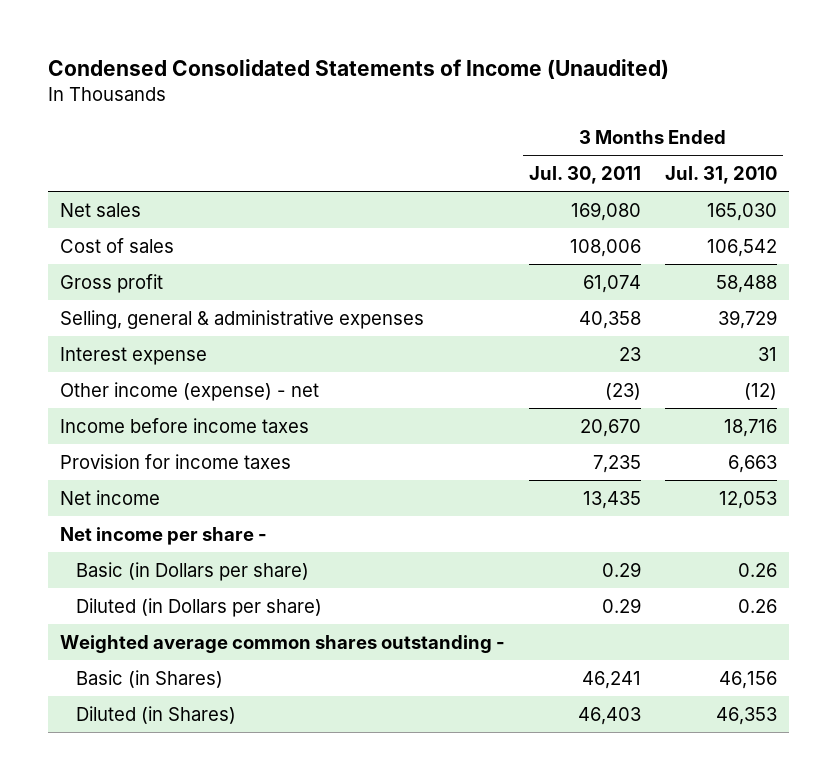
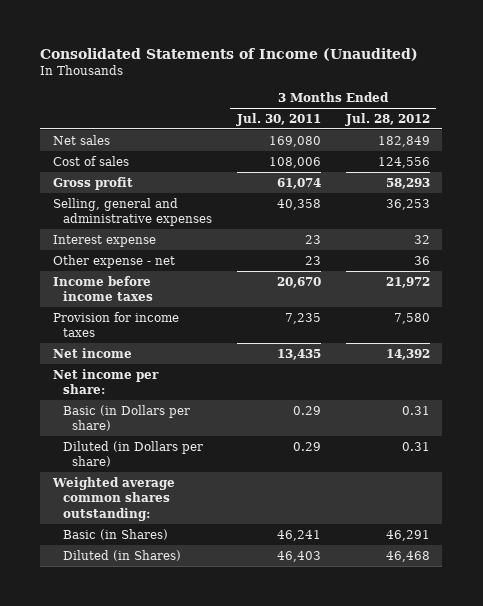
[47,59,669,80] Condensed Consolidated Statements of Income (Unaudited) -> [40,47,419,61] Consolidated Statements of Income (Unaudited)
[664,165,777,184] Jul. 31, 2010 -> none
none -> [344,112,430,126] Jul. 28, 2012
[59,309,424,329] Selling, general & administrative expenses -> [52,197,212,227] Selling, general and administrative expenses
[59,381,319,401] Other income (expense) - net -> [52,254,175,268] Other expense - net
[604,382,641,400] (23) -> [304,255,321,265] 23
[59,526,267,545] Net income per share - -> [52,368,159,395] Net income per share:
[59,634,505,653] Weighted average common shares outstanding - -> [51,476,175,521] Weighted average common shares outstanding:

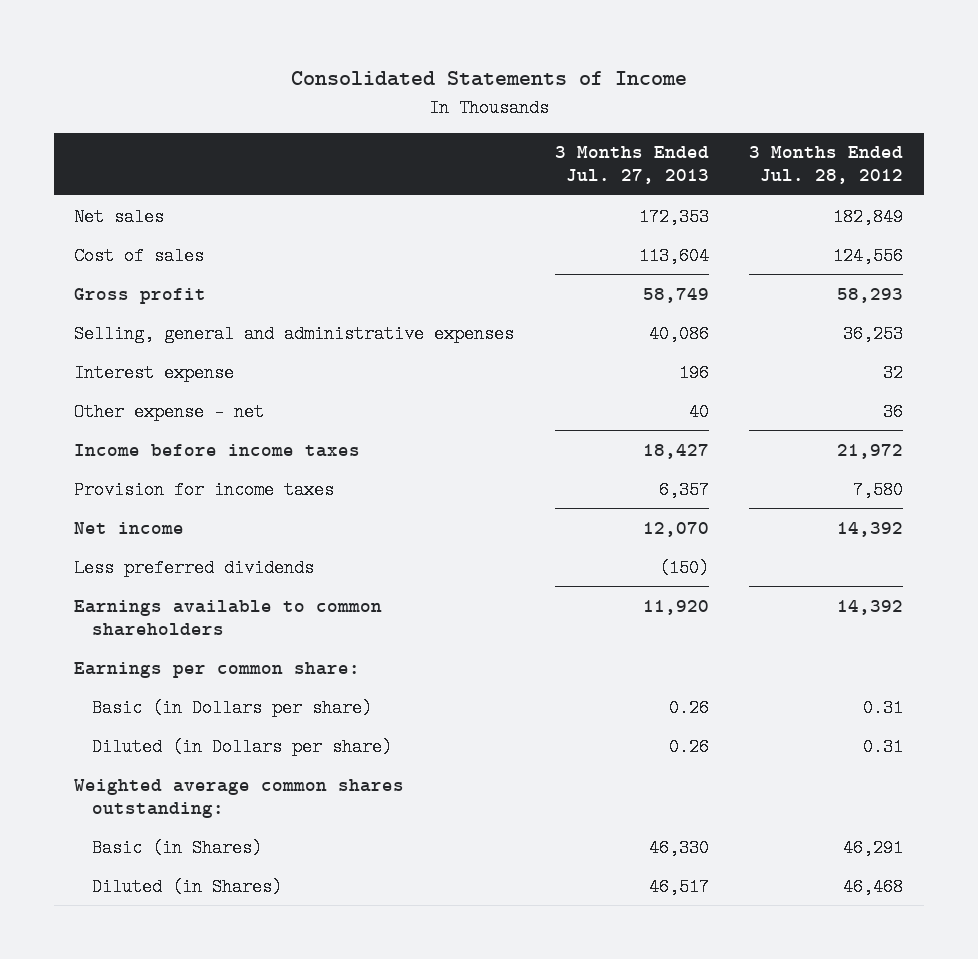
[40,47,419,61] Consolidated Statements of Income (Unaudited) -> [290,71,687,87] Consolidated Statements of Income
[235,112,321,126] Jul. 30, 2011 -> none
none -> [554,146,709,185] 3 Months Ended Jul. 27, 2013
[52,368,159,395] Net income per share: -> none
none -> [74,558,315,577] Less preferred dividends
none -> [74,599,383,636] Earnings available to common shareholders
none -> [74,661,361,678] Earnings per common share:

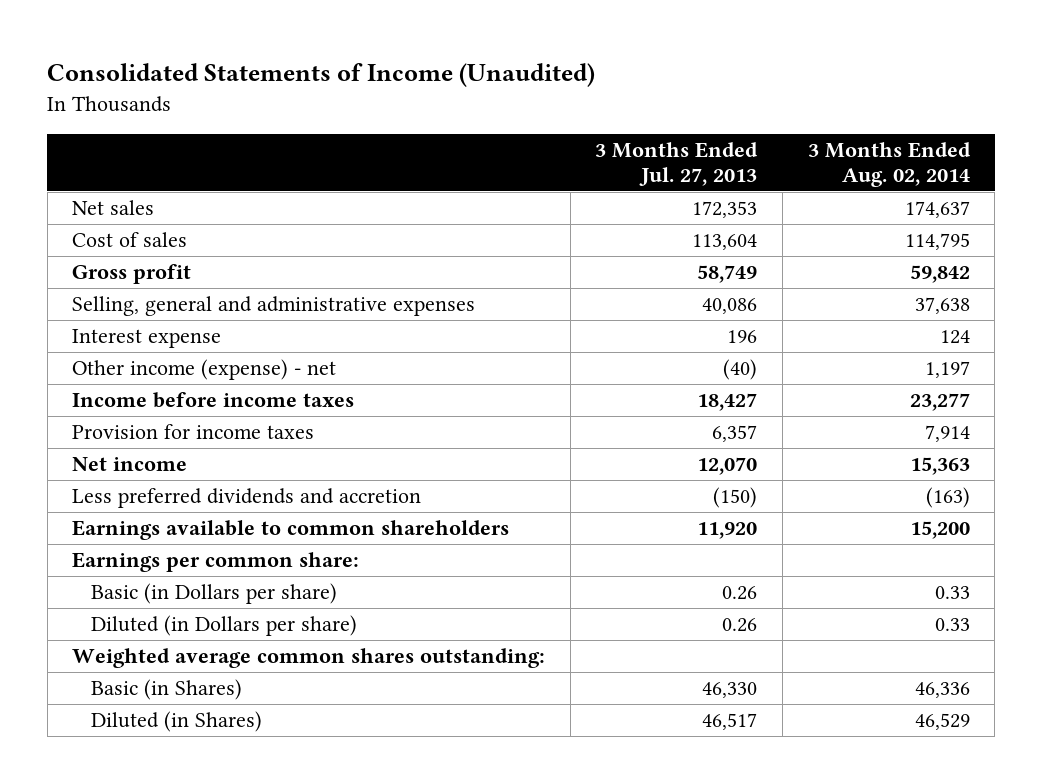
[290,71,687,87] Consolidated Statements of Income -> [47,63,596,88] Consolidated Statements of Income (Unaudited)
[749,146,904,185] 3 Months Ended Jul. 28, 2012 -> none
none -> [807,141,971,188] 3 Months Ended Aug. 02, 2014
[74,402,265,421] Other expense - net -> [72,359,337,381] Other income (expense) - net
[688,402,709,421] 40 -> [723,359,758,381] (40)
[74,558,315,577] Less preferred dividends -> [72,488,422,509] Less preferred dividends and accretion

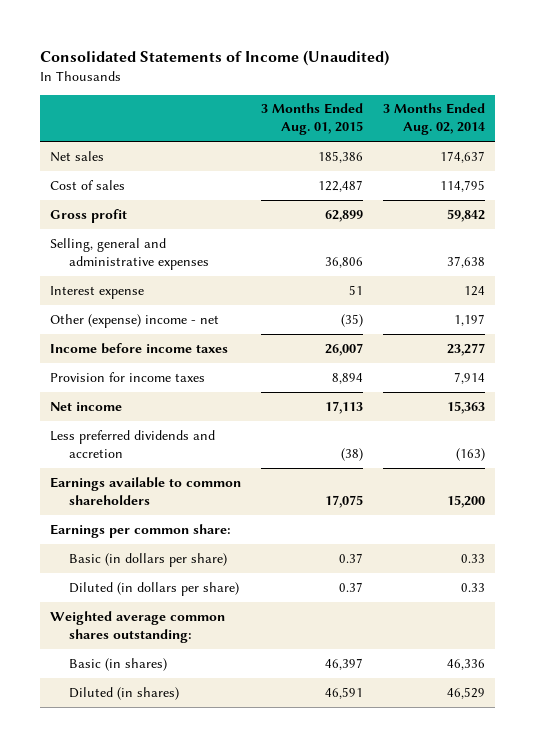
[595,141,759,187] 3 Months Ended Jul. 27, 2013 -> none
none -> [261,103,364,136] 3 Months Ended Aug. 01, 2015
[72,359,337,381] Other income (expense) - net -> [50,313,220,328] Other (expense) income - net
[91,583,338,605] Basic (in Dollars per share) -> [68,552,227,567] Basic (in dollars per share)
[91,615,358,637] Diluted (in Dollars per share) -> [68,581,239,596] Diluted (in dollars per share)
[91,679,243,701] Basic (in Shares) -> [68,657,167,671] Basic (in shares)
[91,711,263,733] Diluted (in Shares) -> [68,686,179,700] Diluted (in shares)

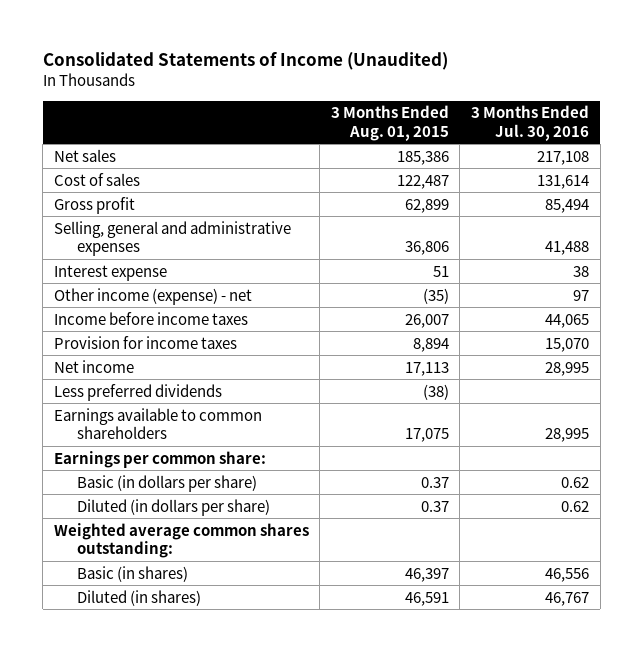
[382,103,485,136] 3 Months Ended Aug. 02, 2014 -> none
none -> [471,105,590,141] 3 Months Ended Jul. 30, 2016
[50,313,220,328] Other (expense) income - net -> [53,287,252,305] Other income (expense) - net
[50,429,216,458] Less preferred dividends and accretion -> [53,383,222,401] Less preferred dividends

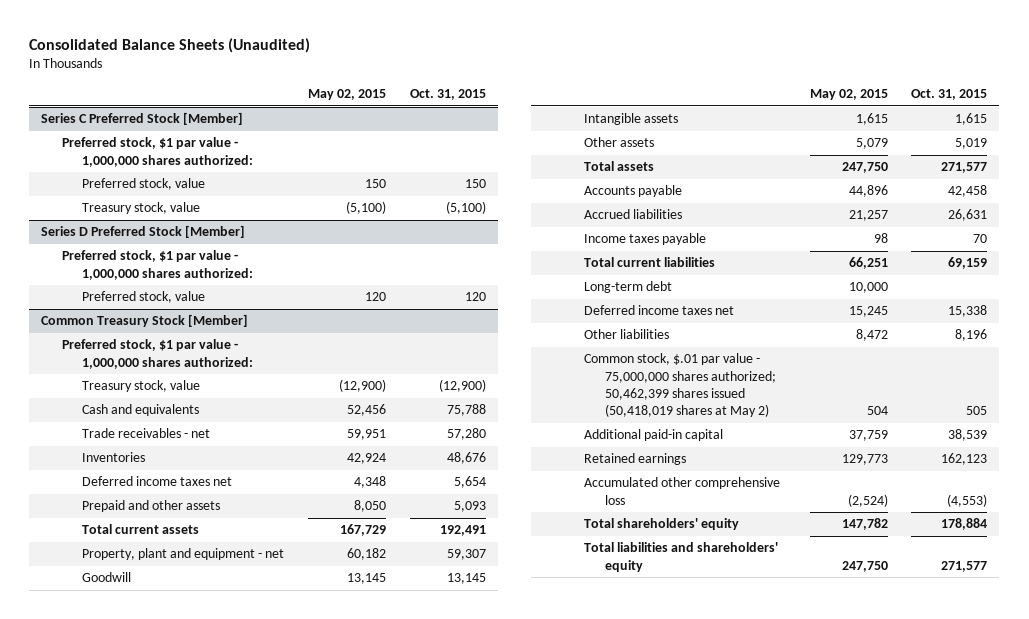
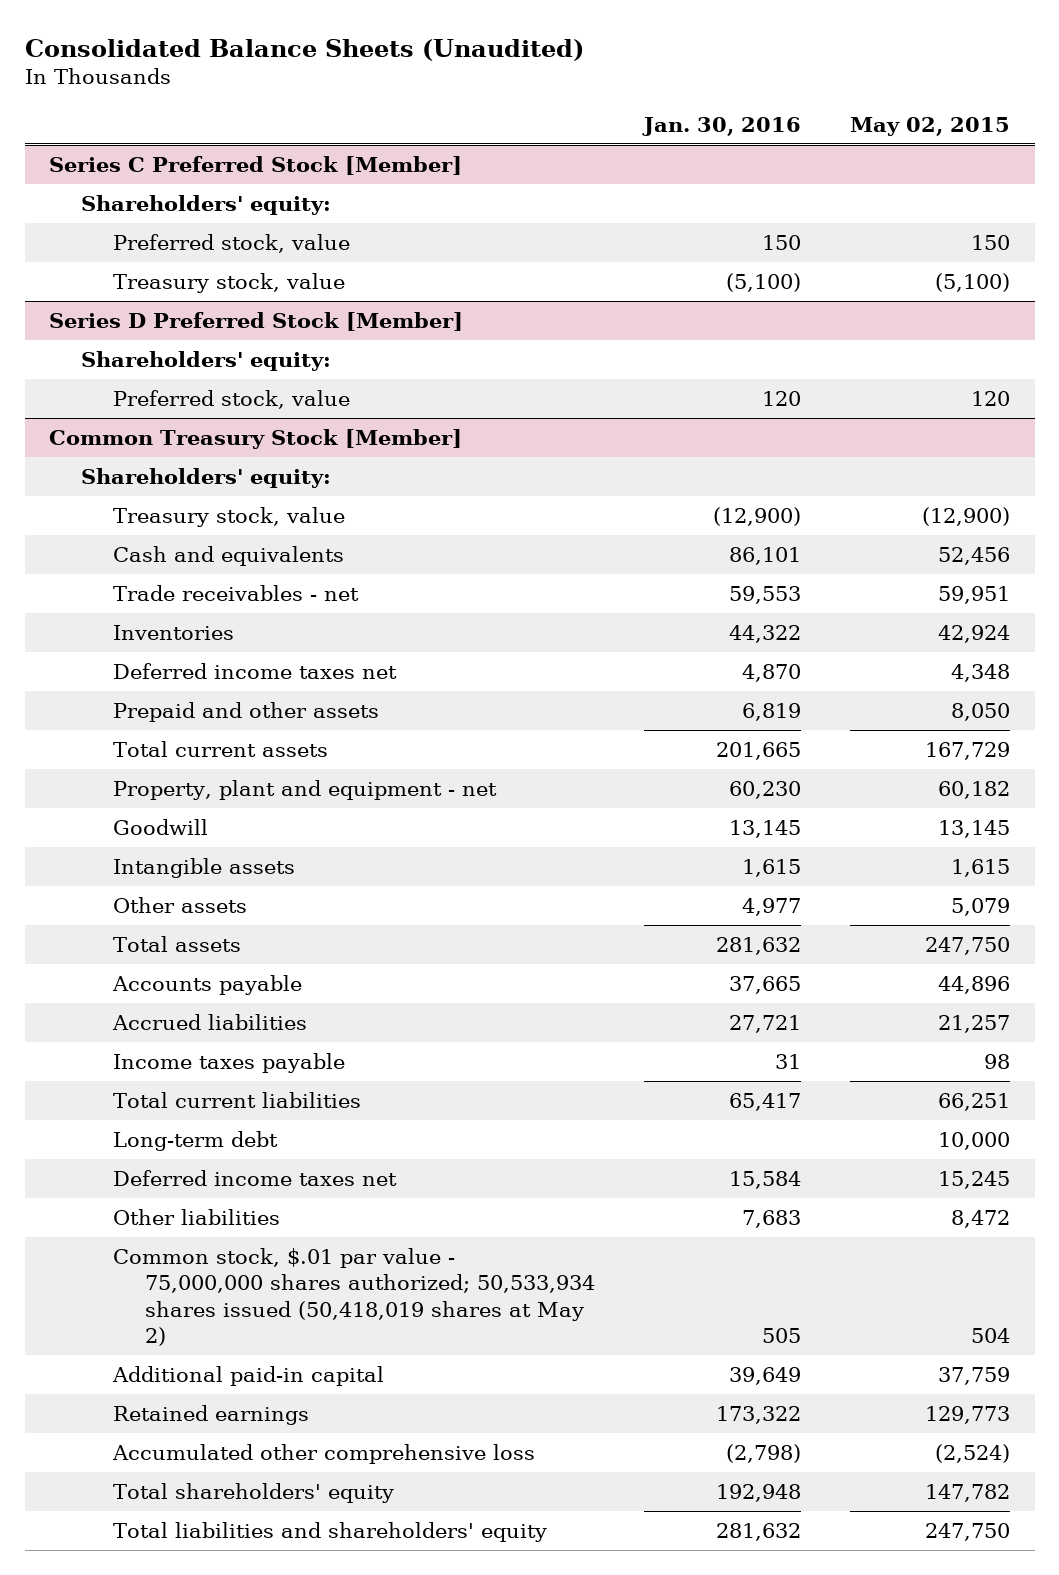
[409,89,486,101] Oct. 31, 2015 -> none
none -> [641,116,801,136] Jan. 30, 2016
[61,137,254,167] Preferred stock, $1 par value - 1,000,000 shares authorized: -> none
none -> [81,194,332,215] Shareholders' equity:
[61,250,254,280] Preferred stock, $1 par value - 1,000,000 shares authorized: -> none
none -> [81,350,332,371] Shareholders' equity:
[61,339,254,369] Preferred stock, $1 par value - 1,000,000 shares authorized: -> none
none -> [81,467,332,488] Shareholders' equity:
[583,353,776,418] Common stock, $.01 par value - 75,000,000 shares authorized; 50,462,399 shares issued (50,418,019 shares at May 2) -> [113,1247,595,1346] Common stock, $.01 par value - 75,000,000 shares authorized; 50,533,934 shares issued (50,418,019 shares at May 2)

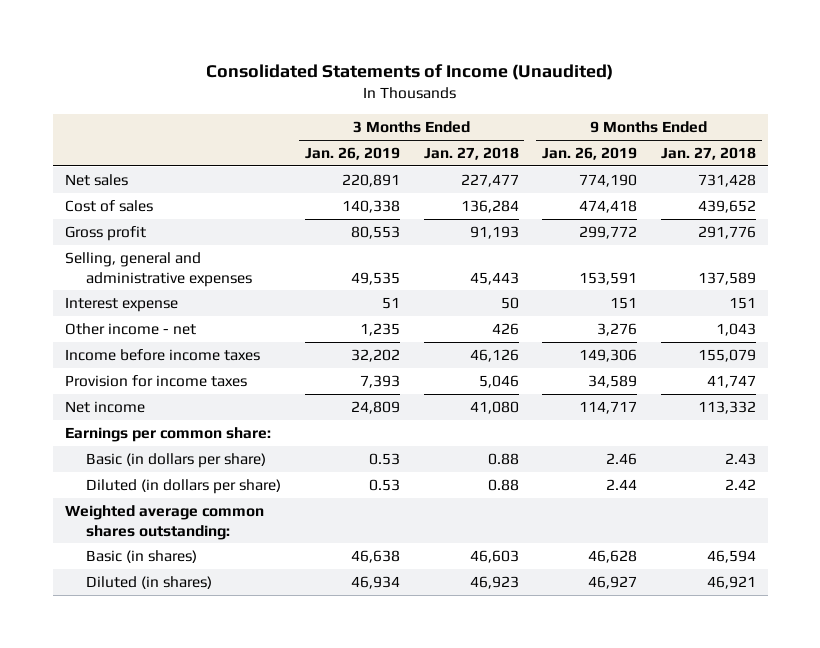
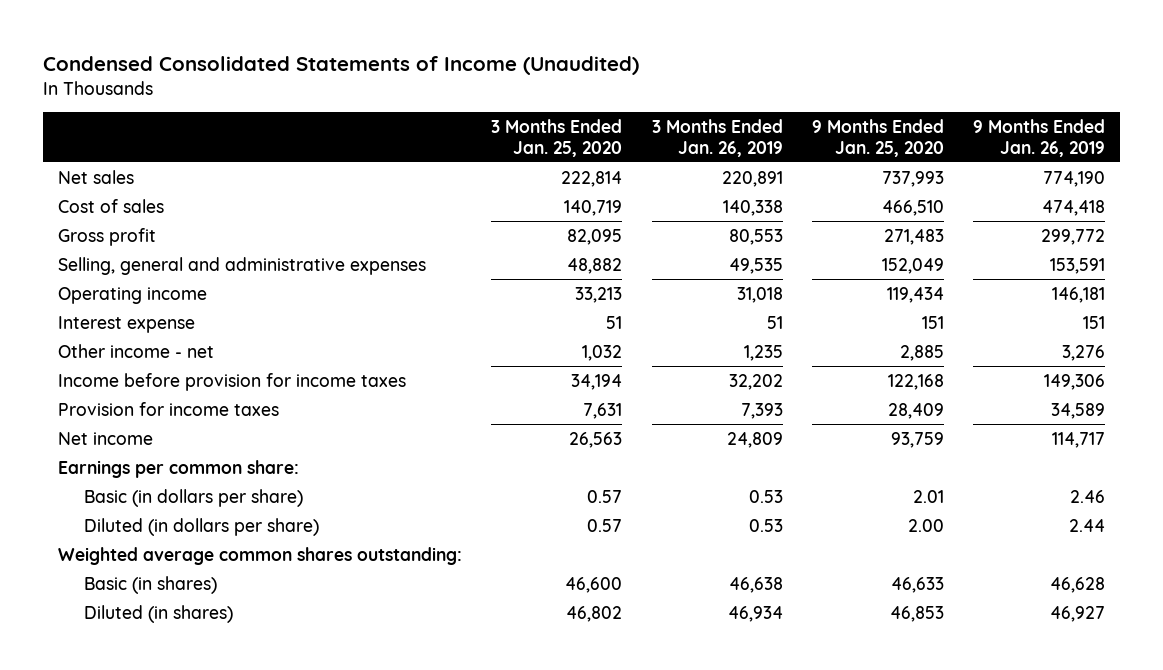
[206,64,614,81] Consolidated Statements of Income (Unaudited) -> [43,55,640,75] Condensed Consolidated Statements of Income (Unaudited)
[423,147,519,161] Jan. 27, 2018 -> none
[660,147,756,161] Jan. 27, 2018 -> none
none -> [491,118,623,157] 3 Months Ended Jan. 25, 2020
none -> [811,118,944,157] 9 Months Ended Jan. 25, 2020
none -> [57,286,207,304] Operating income
[64,349,260,362] Income before income taxes -> [57,372,406,391] Income before provision for income taxes

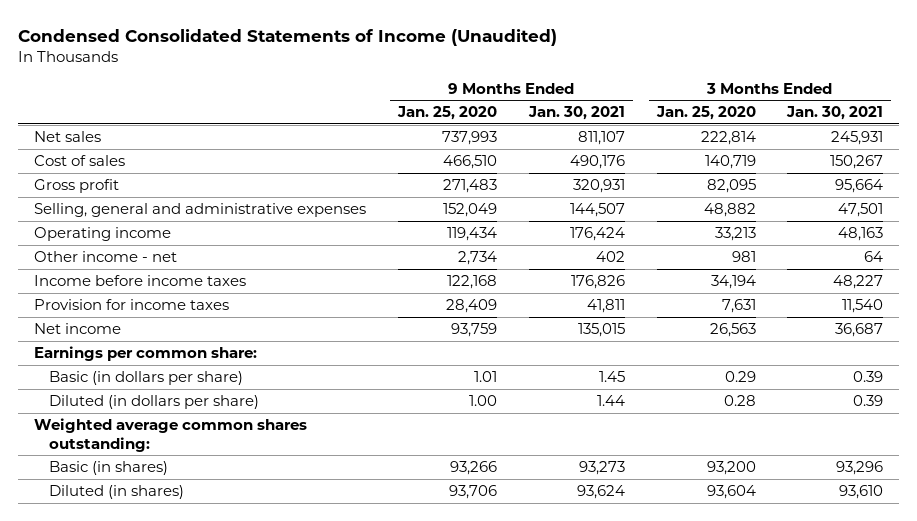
[651,118,783,157] 3 Months Ended Jan. 26, 2019 -> none
[973,118,1106,157] 9 Months Ended Jan. 26, 2019 -> none
none -> [527,106,625,121] Jan. 30, 2021
none -> [786,106,884,121] Jan. 30, 2021
[57,315,195,333] Interest expense -> none
[582,344,623,361] 1,032 -> [731,251,756,263] 981
[899,344,944,361] 2,885 -> [457,251,497,266] 2,734
[57,372,406,391] Income before provision for income taxes -> [34,275,247,287] Income before income taxes
[587,489,623,503] 0.57 -> [724,371,756,383] 0.29
[912,489,944,503] 2.01 -> [473,371,497,383] 1.01
[587,518,623,532] 0.57 -> [723,395,756,407] 0.28
[907,518,944,532] 2.00 -> [468,395,497,407] 1.00
[565,576,623,593] 46,600 -> [706,461,756,476] 93,200
[890,576,944,593] 46,633 -> [449,461,497,476] 93,266
[566,605,623,622] 46,802 -> [706,485,756,500] 93,604
[889,605,944,622] 46,853 -> [448,485,497,500] 93,706

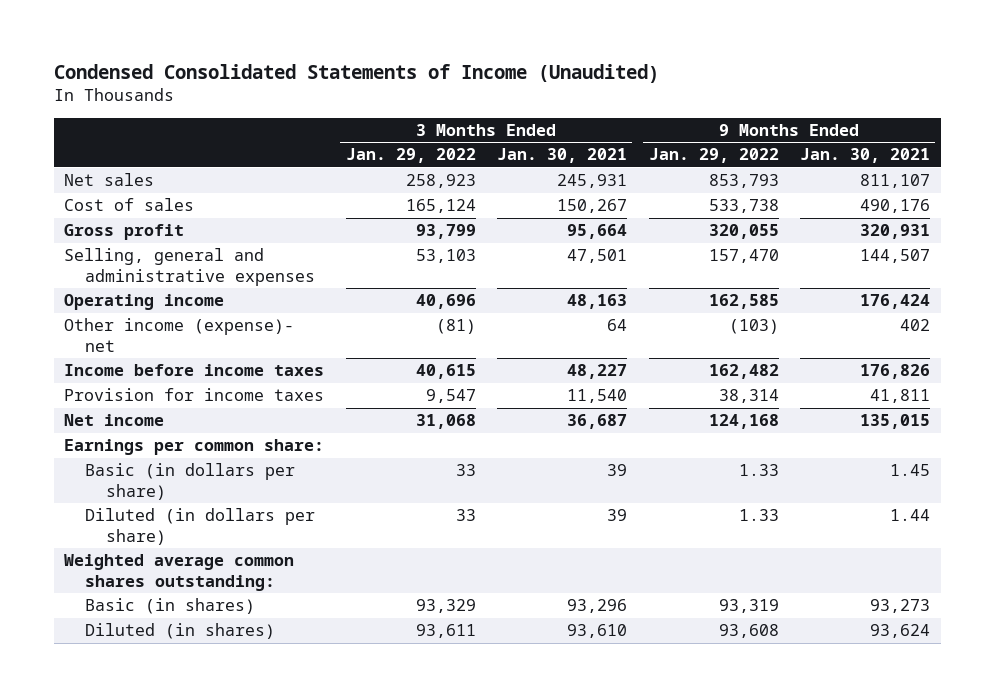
[396,106,497,121] Jan. 25, 2020 -> none
[655,106,756,121] Jan. 25, 2020 -> none
none -> [345,148,476,164] Jan. 29, 2022
none -> [648,148,779,164] Jan. 29, 2022
[34,251,178,263] Other income - net -> [64,318,295,352] Other income (expense)- net
[853,371,884,383] 0.39 -> [607,464,628,477] 39
[853,395,884,407] 0.39 -> [607,509,628,522] 39

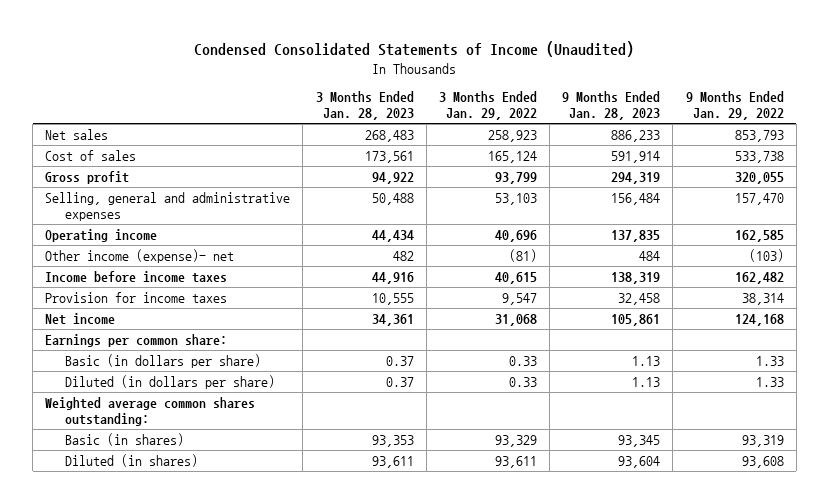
[497,148,628,164] Jan. 30, 2021 -> none
[799,148,930,164] Jan. 30, 2021 -> none
none -> [315,91,414,121] 3 Months Ended Jan. 28, 2023
none -> [562,91,661,121] 9 Months Ended Jan. 28, 2023
[455,464,476,477] 33 -> [508,355,537,366] 0.33
[455,509,476,522] 33 -> [508,376,537,387] 0.33

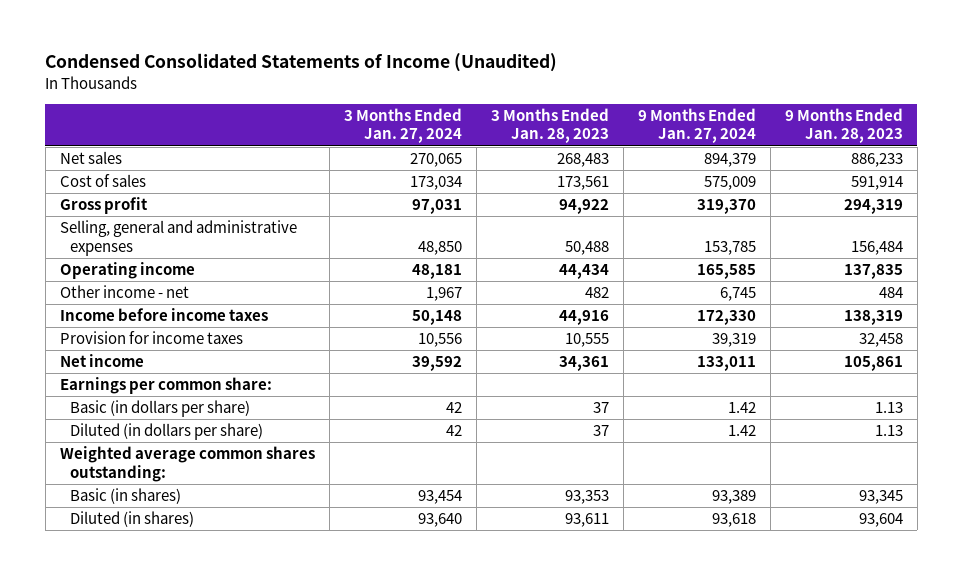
[438,91,537,121] 3 Months Ended Jan. 29, 2022 -> none
[685,91,784,121] 9 Months Ended Jan. 29, 2022 -> none
none -> [343,107,462,144] 3 Months Ended Jan. 27, 2024
none -> [637,107,756,144] 9 Months Ended Jan. 27, 2024
[45,248,235,263] Other income (expense)- net -> [59,285,189,299] Other income - net
[385,355,414,366] 0.37 -> [592,402,609,414] 37
[385,376,414,387] 0.37 -> [592,425,609,437] 37

